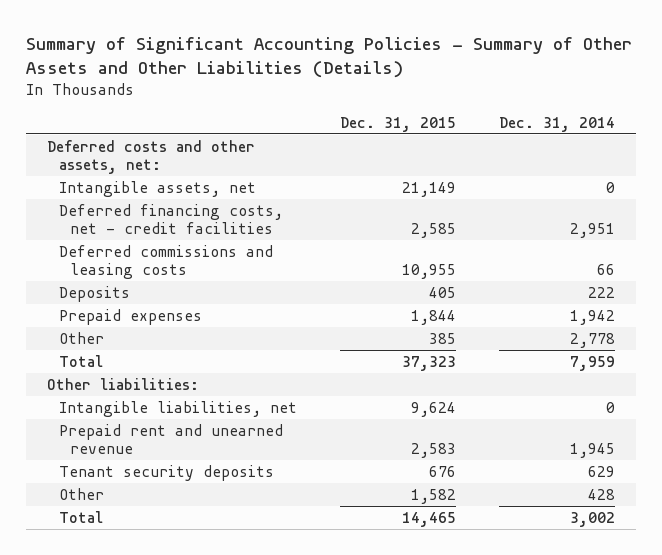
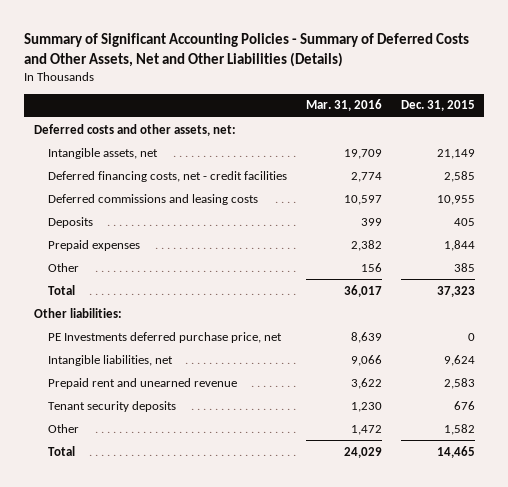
[25,36,632,79] Summary of Significant Accounting Policies - Summary of Other Assets and Other Liabilities (Details) -> [24,33,470,67] Summary of Significant Accounting Policies - Summary of Deferred Costs and Other Assets, Net and Other Liabilities (Details)
[498,116,615,132] Dec. 31, 2014 -> none
none -> [305,99,382,112] Mar. 31, 2016
none -> [47,331,282,343] PE Investments deferred purchase price, net

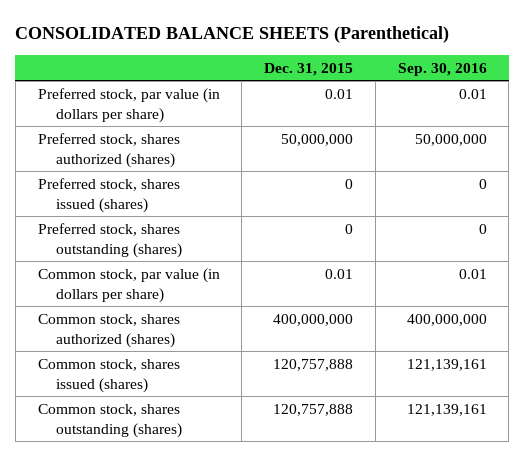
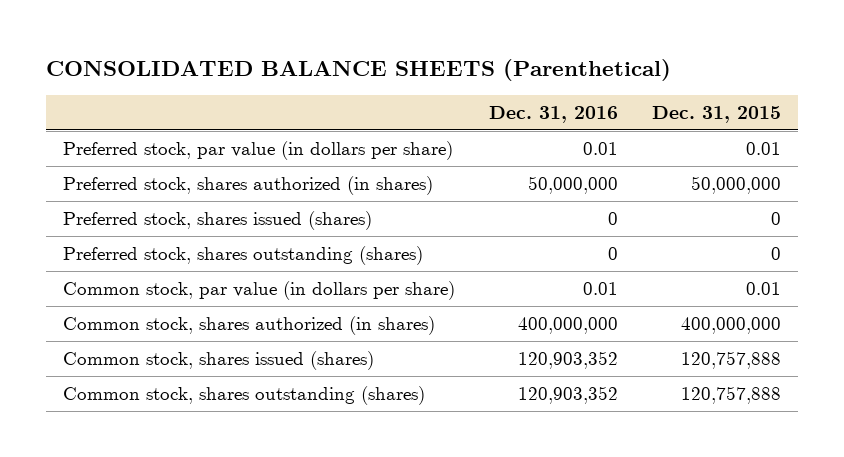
[397,62,487,76] Sep. 30, 2016 -> none
none -> [489,105,619,123] Dec. 31, 2016
[37,132,180,168] Preferred stock, shares authorized (shares) -> [63,176,434,196] Preferred stock, shares authorized (in shares)
[37,313,180,348] Common stock, shares authorized (shares) -> [63,316,436,336] Common stock, shares authorized (in shares)

